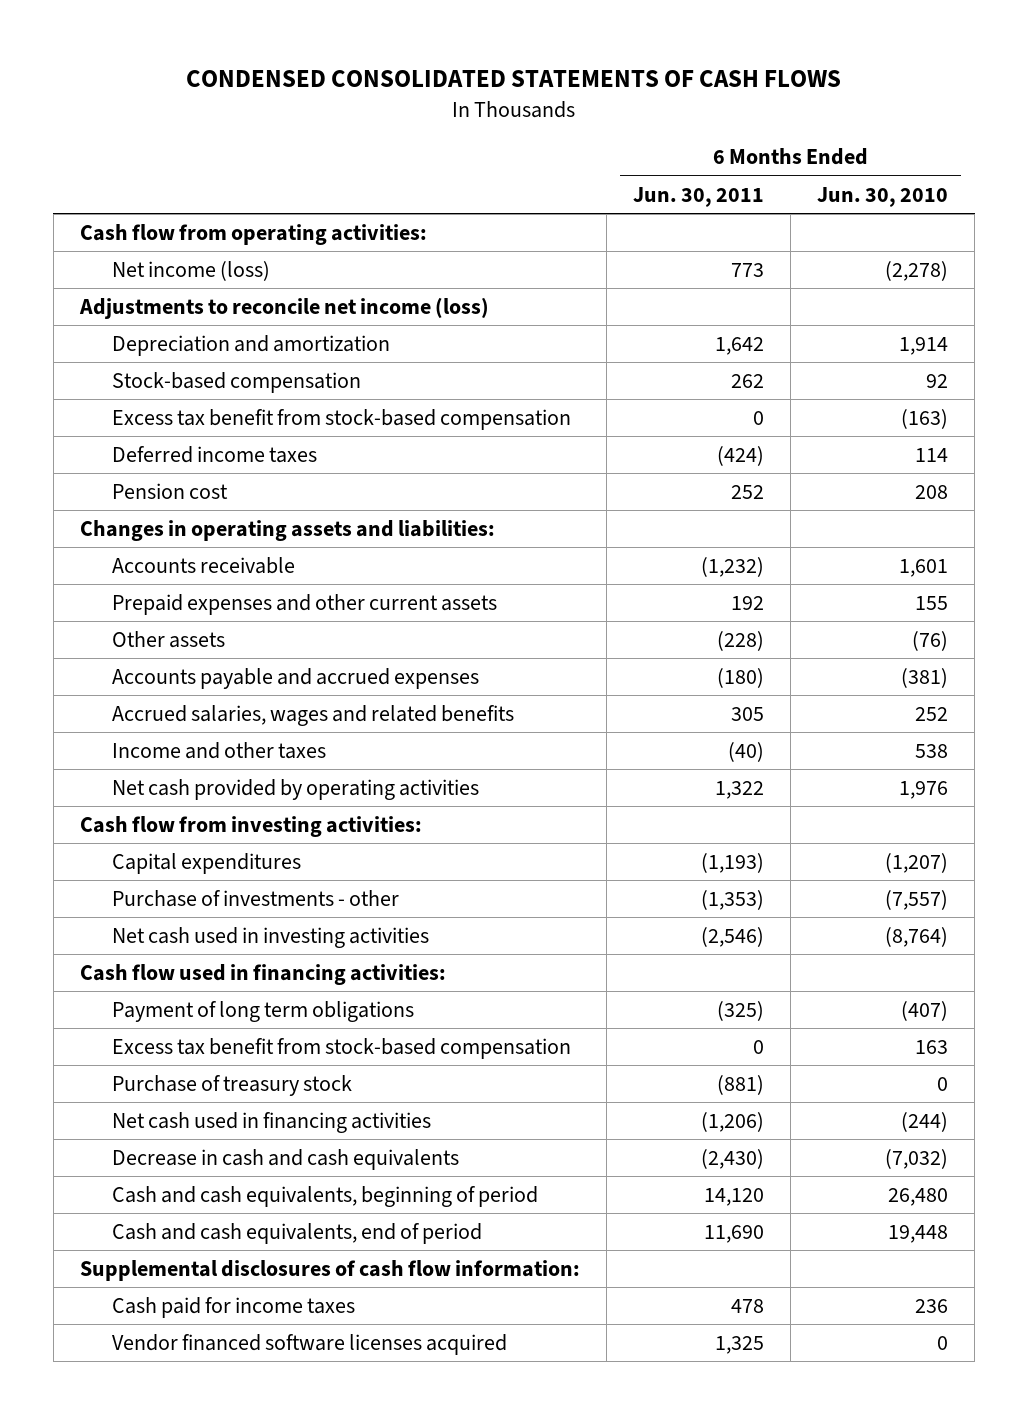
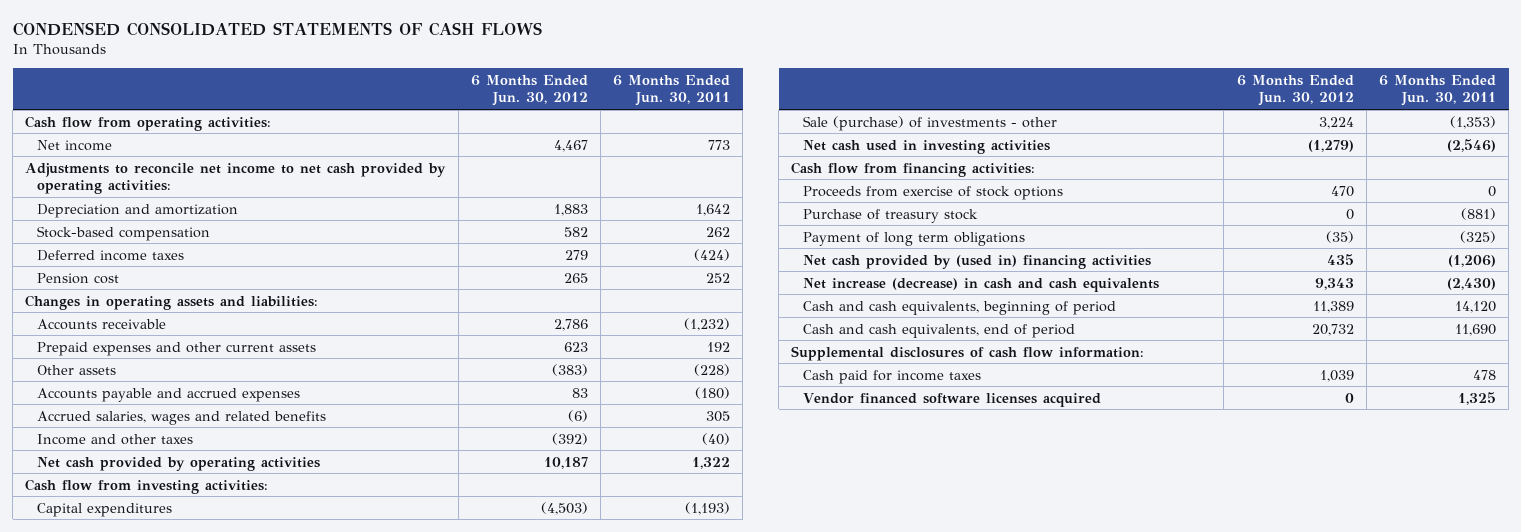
[817,186,949,207] Jun. 30, 2010 -> none
none -> [470,74,588,107] 6 Months Ended Jun. 30, 2012
[111,260,270,281] Net income (loss) -> [37,139,113,151] Net income
[78,296,489,319] Adjustments to reconcile net income (loss) -> [25,162,447,195] Adjustments to reconcile net income to net cash provided by operating activities:
[111,408,571,430] Excess tax benefit from stock-based compensation -> none
[111,889,399,907] Purchase of investments - other -> [803,115,1058,131] Sale (purchase) of investments - other
[111,1037,571,1059] Excess tax benefit from stock-based compensation -> none
[79,963,446,985] Cash flow used in financing activities: -> [791,161,1036,177] Cash flow from financing activities:
none -> [803,185,1064,200] Proceeds from exercise of stock options
[111,1000,414,1022] Payment of long term obligations -> [803,231,1026,246] Payment of long term obligations
[111,1111,431,1133] Net cash used in financing activities -> [803,254,1152,269] Net cash provided by (used in) financing activities
[111,1148,459,1170] Decrease in cash and cash equivalents -> [803,277,1160,292] Net increase (decrease) in cash and cash equivalents

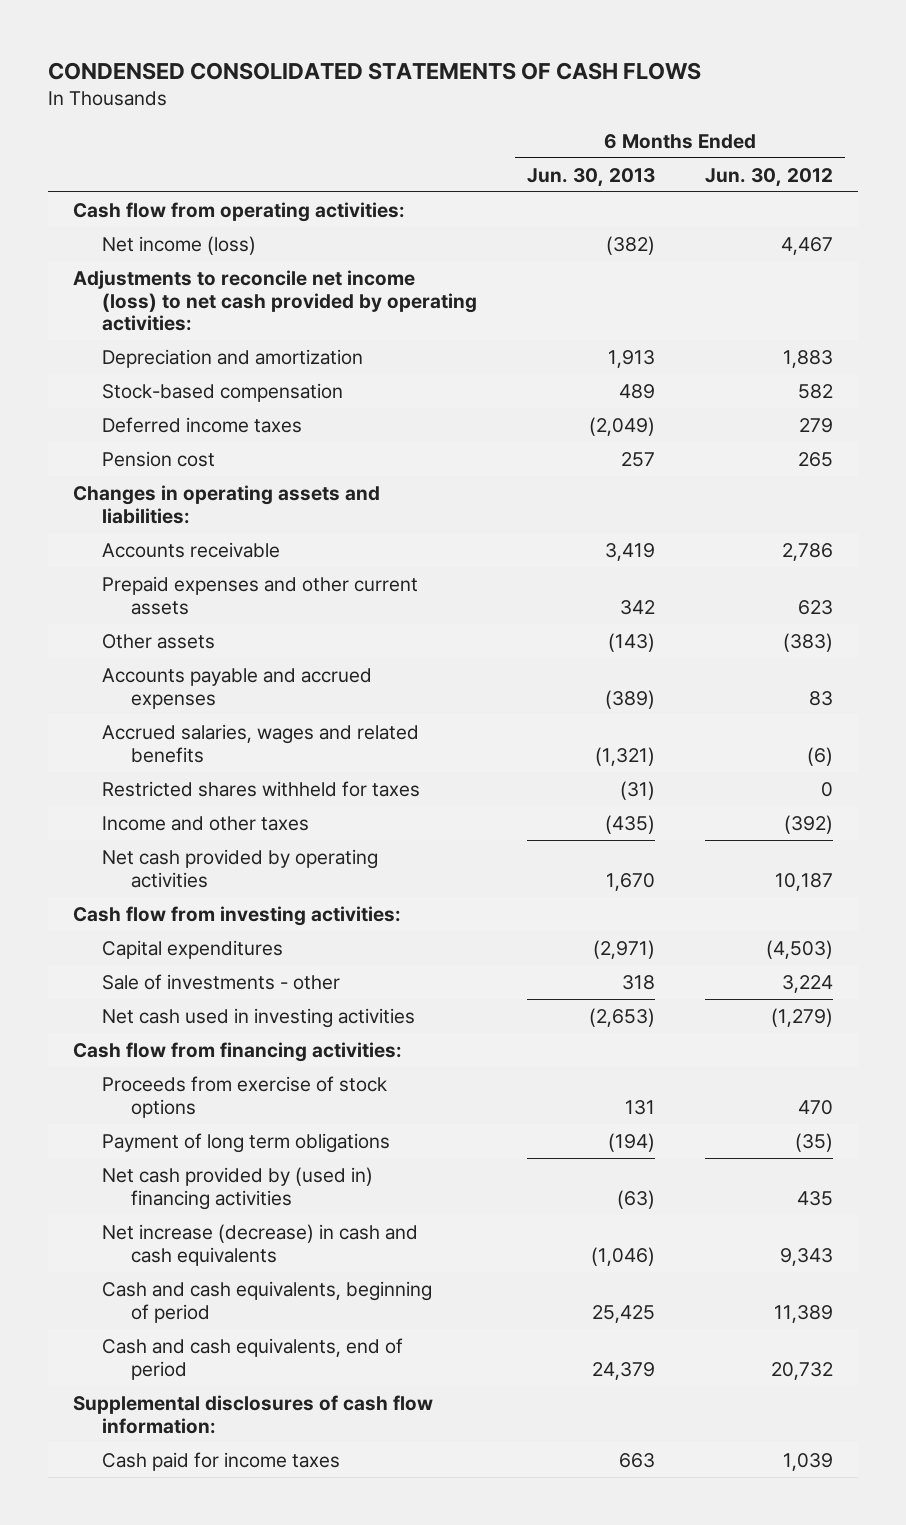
[613,74,731,107] 6 Months Ended Jun. 30, 2011 -> none
none -> [527,167,656,187] Jun. 30, 2013
[37,139,113,151] Net income -> [102,235,257,255] Net income (loss)
[25,162,447,195] Adjustments to reconcile net income to net cash provided by operating activities: -> [73,269,478,332] Adjustments to reconcile net income (loss) to net cash provided by operating activities:
none -> [102,780,421,797] Restricted shares withheld for taxes
[803,115,1058,131] Sale (purchase) of investments - other -> [102,973,341,990] Sale of investments - other
[803,208,979,223] Purchase of treasury stock -> none
[803,392,1102,407] Vendor financed software licenses acquired -> none

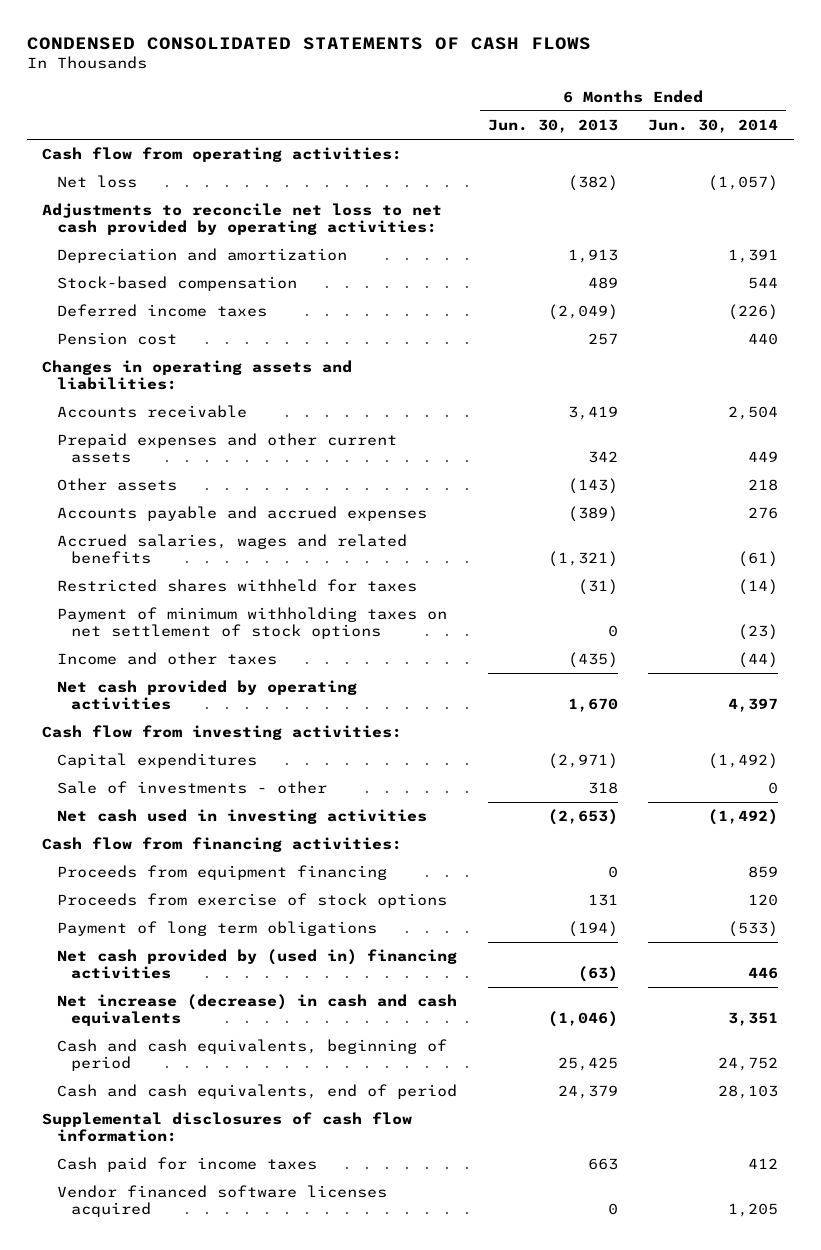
[704,167,833,187] Jun. 30, 2012 -> none
none -> [648,118,779,133] Jun. 30, 2014
[102,235,257,255] Net income (loss) -> [56,175,137,189] Net loss
[73,269,478,332] Adjustments to reconcile net income (loss) to net cash provided by operating activities: -> [42,203,443,236] Adjustments to reconcile net loss to net cash provided by operating activities:
none -> [56,607,447,640] Payment of minimum withholding taxes on net settlement of stock options
none -> [56,865,387,881] Proceeds from equipment financing
none -> [56,1185,387,1218] Vendor financed software licenses acquired

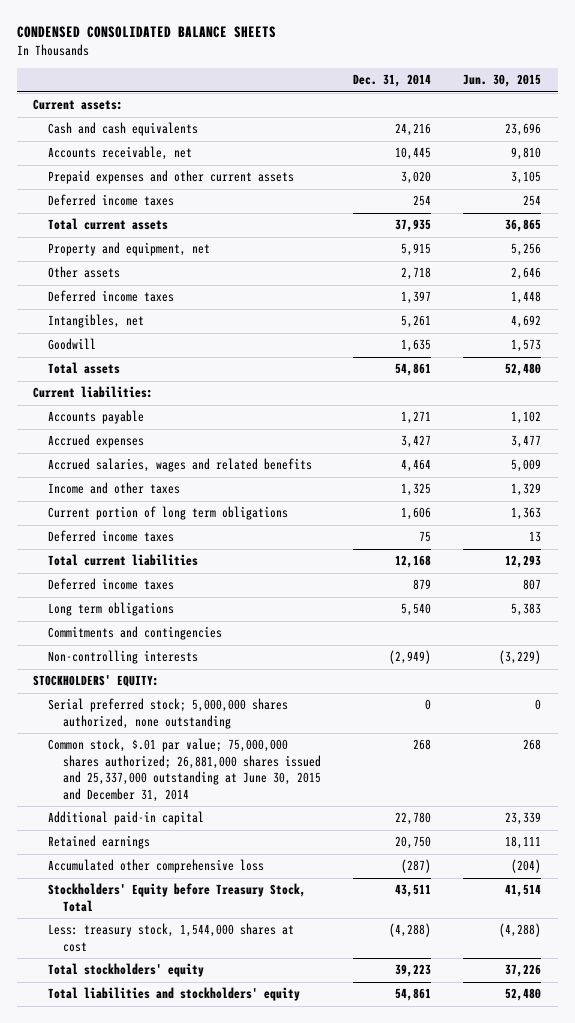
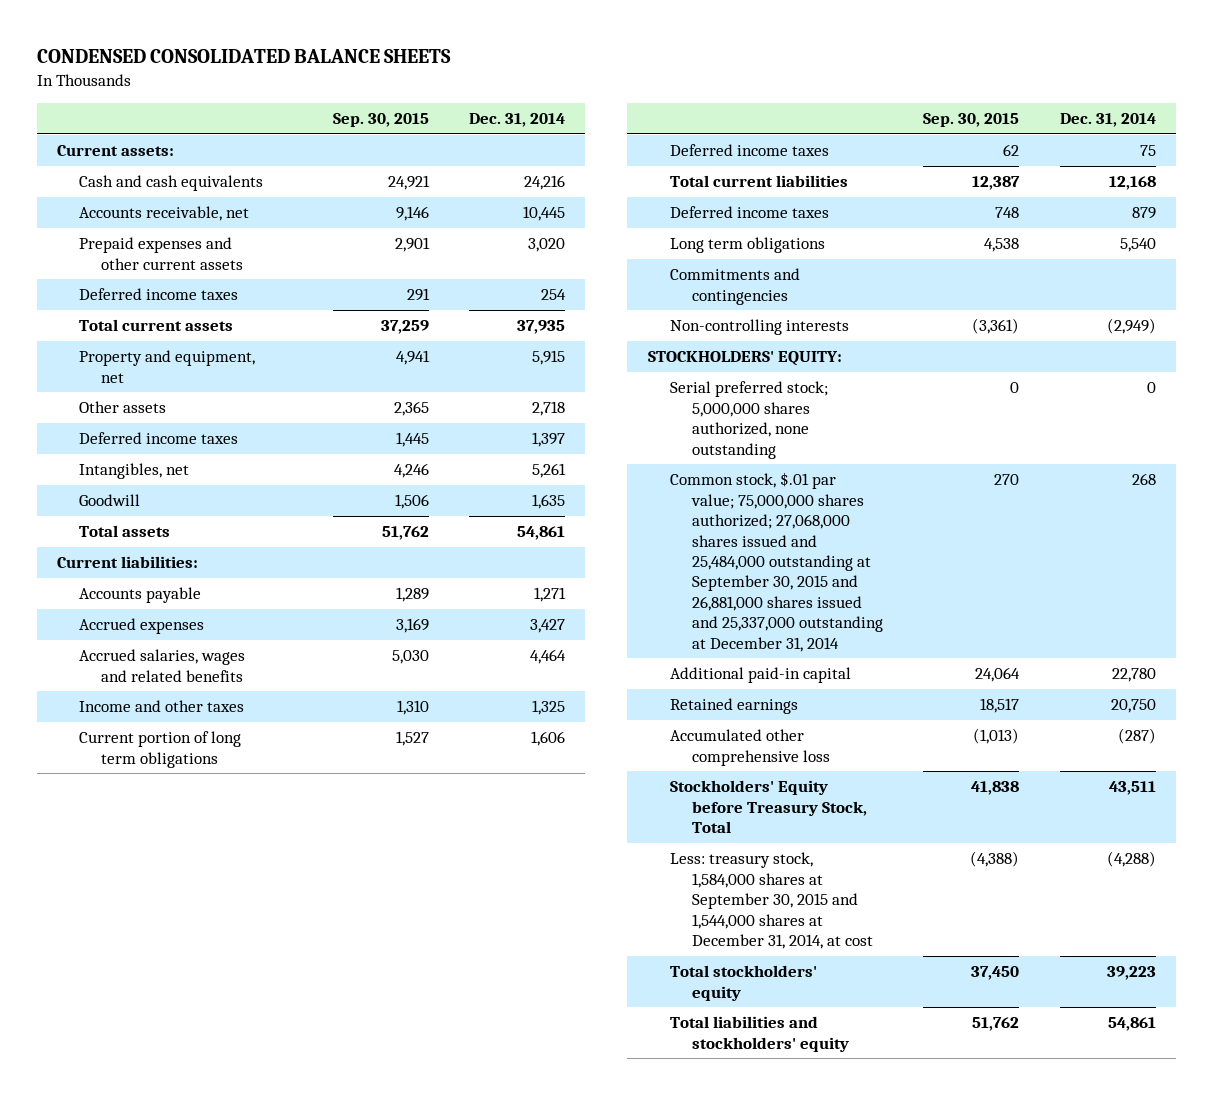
[463,74,542,88] Jun. 30, 2015 -> none
none -> [332,112,429,127] Sep. 30, 2015
[48,738,321,802] Common stock, $.01 par value; 75,000,000 shares authorized; 26,881,000 shares issued and 25,337,000 outstanding at June 30, 2015 and December 31, 2014 -> [669,472,883,652] Common stock, $.01 par value; 75,000,000 shares authorized; 27,068,000 shares issued and 25,484,000 outstanding at September 30, 2015 and 26,881,000 shares issued and 25,337,000 outstanding at December 31, 2014
[48,923,295,952] Less: treasury stock, 1,544,000 shares at cost -> [669,852,873,949] Less: treasury stock, 1,584,000 shares at September 30, 2015 and 1,544,000 shares at December 31, 2014, at cost

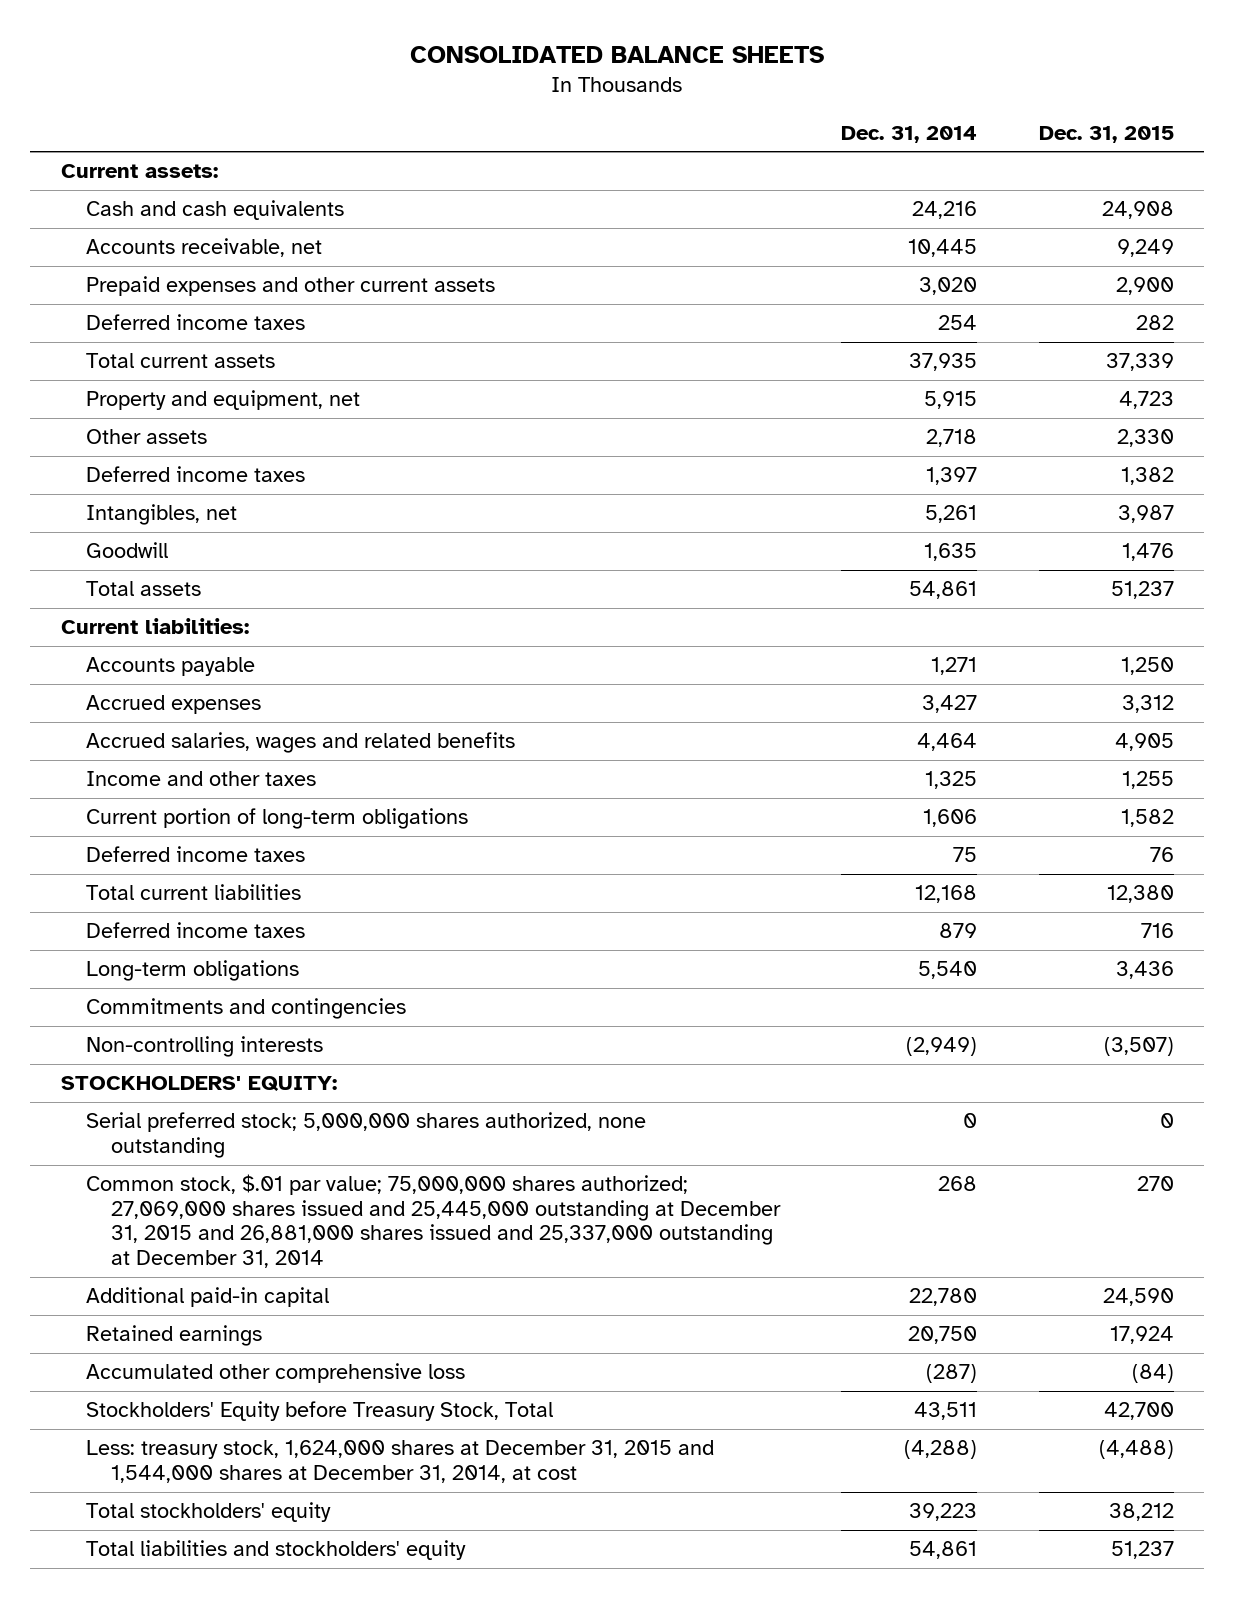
[36,49,451,64] CONDENSED CONSOLIDATED BALANCE SHEETS -> [410,46,825,64] CONSOLIDATED BALANCE SHEETS
[332,112,429,127] Sep. 30, 2015 -> none
none -> [1038,125,1174,143] Dec. 31, 2015
[79,731,242,768] Current portion of long term obligations -> [85,808,468,830] Current portion of long-term obligations
[669,237,825,254] Long term obligations -> [85,960,299,982] Long-term obligations
[669,472,883,652] Common stock, $.01 par value; 75,000,000 shares authorized; 27,068,000 shares issued and 25,484,000 outstanding at September 30, 2015 and 26,881,000 shares issued and 25,337,000 outstanding at December 31, 2014 -> [85,1174,782,1268] Common stock, $.01 par value; 75,000,000 shares authorized; 27,069,000 shares issued and 25,445,000 outstanding at December 31, 2015 and 26,881,000 shares issued and 25,337,000 outstanding at December 31, 2014
[669,852,873,949] Less: treasury stock, 1,584,000 shares at September 30, 2015 and 1,544,000 shares at December 31, 2014, at cost -> [85,1440,714,1483] Less: treasury stock, 1,624,000 shares at December 31, 2015 and 1,544,000 shares at December 31, 2014, at cost

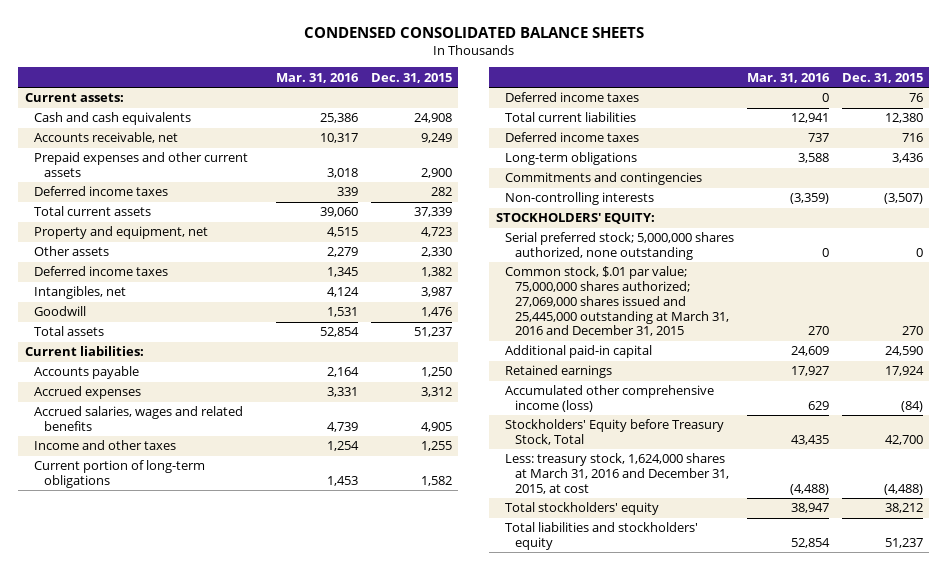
[410,46,825,64] CONSOLIDATED BALANCE SHEETS -> [303,26,644,38] CONDENSED CONSOLIDATED BALANCE SHEETS
[841,125,978,143] Dec. 31, 2014 -> none
none -> [275,72,359,83] Mar. 31, 2016
[85,1174,782,1268] Common stock, $.01 par value; 75,000,000 shares authorized; 27,069,000 shares issued and 25,445,000 outstanding at December 31, 2015 and 26,881,000 shares issued and 25,337,000 outstanding at December 31, 2014 -> [505,266,729,337] Common stock, $.01 par value; 75,000,000 shares authorized; 27,069,000 shares issued and 25,445,000 outstanding at March 31, 2016 and December 31, 2015
[85,1363,465,1384] Accumulated other comprehensive loss -> [505,385,715,413] Accumulated other comprehensive income (loss)
[85,1440,714,1483] Less: treasury stock, 1,624,000 shares at December 31, 2015 and 1,544,000 shares at December 31, 2014, at cost -> [505,453,729,494] Less: treasury stock, 1,624,000 shares at March 31, 2016 and December 31, 2015, at cost

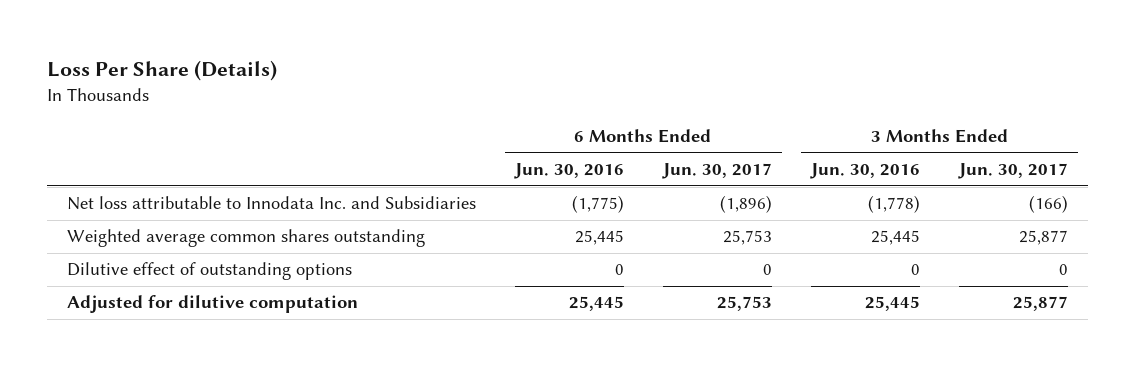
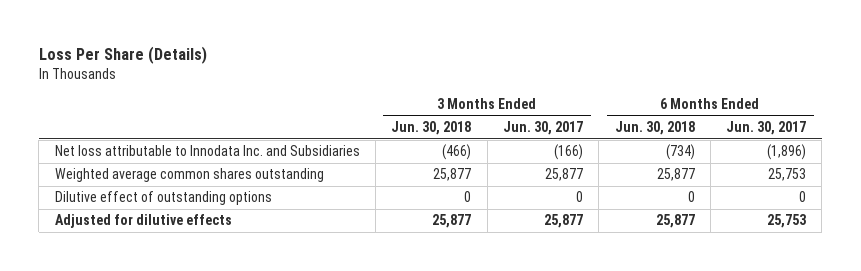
[513,163,624,180] Jun. 30, 2016 -> none
[810,163,921,180] Jun. 30, 2016 -> none
none -> [391,121,472,136] Jun. 30, 2018
none -> [614,121,695,136] Jun. 30, 2018
[66,295,358,314] Adjusted for dilutive computation -> [54,214,232,229] Adjusted for dilutive effects

